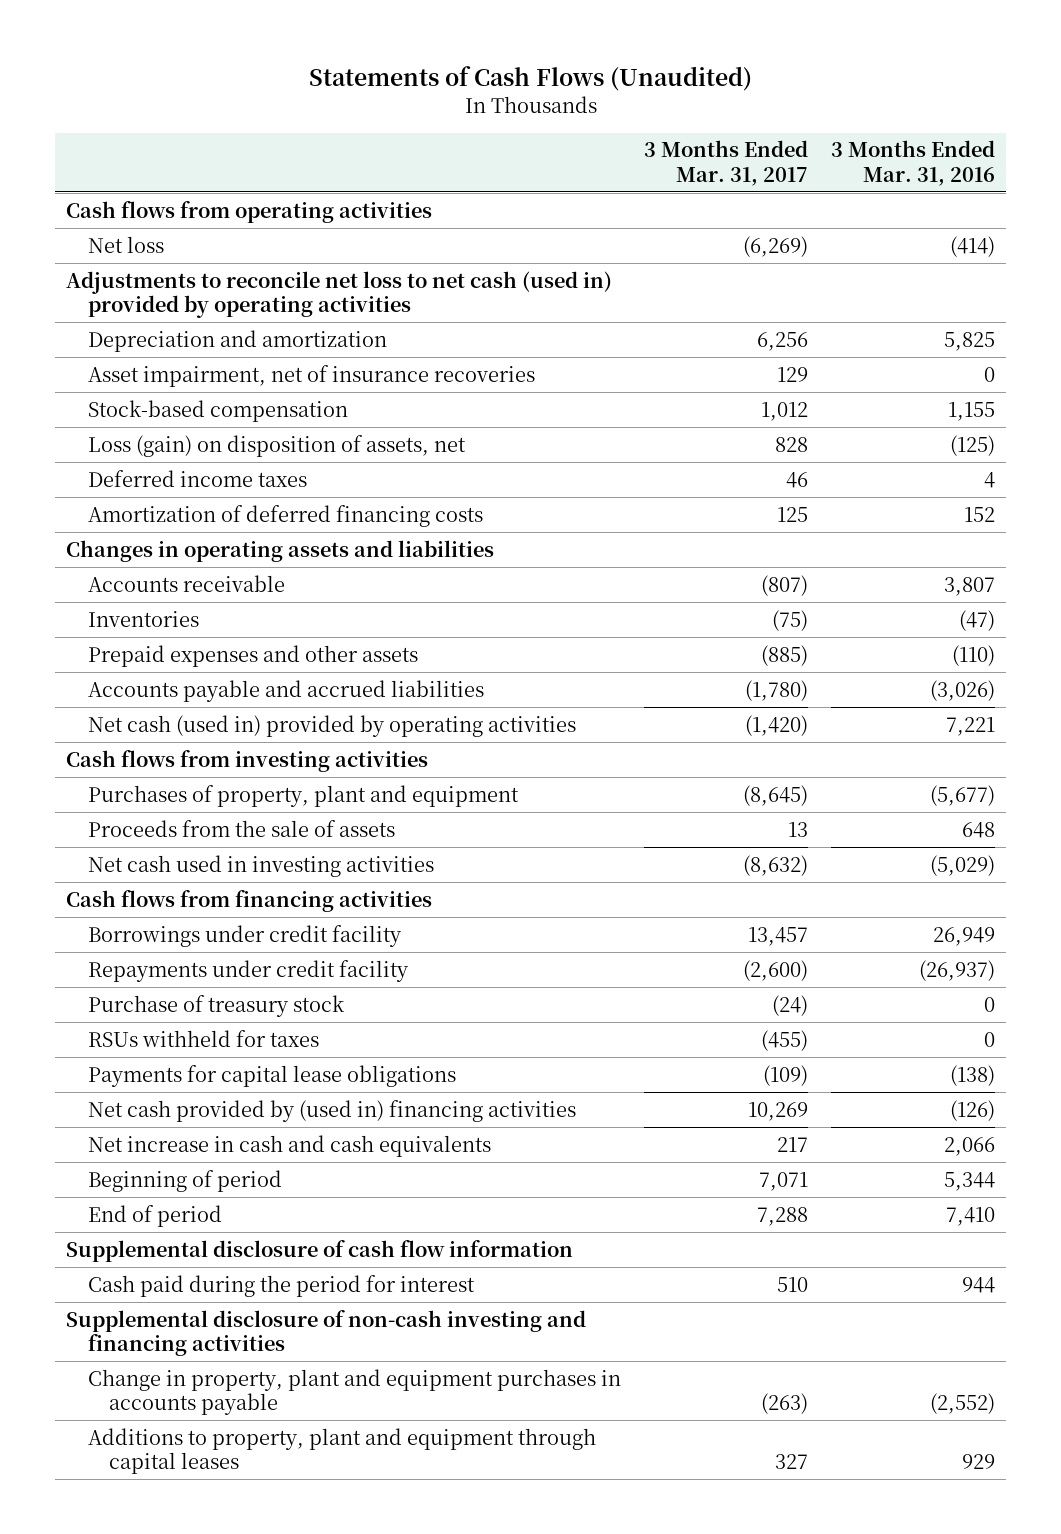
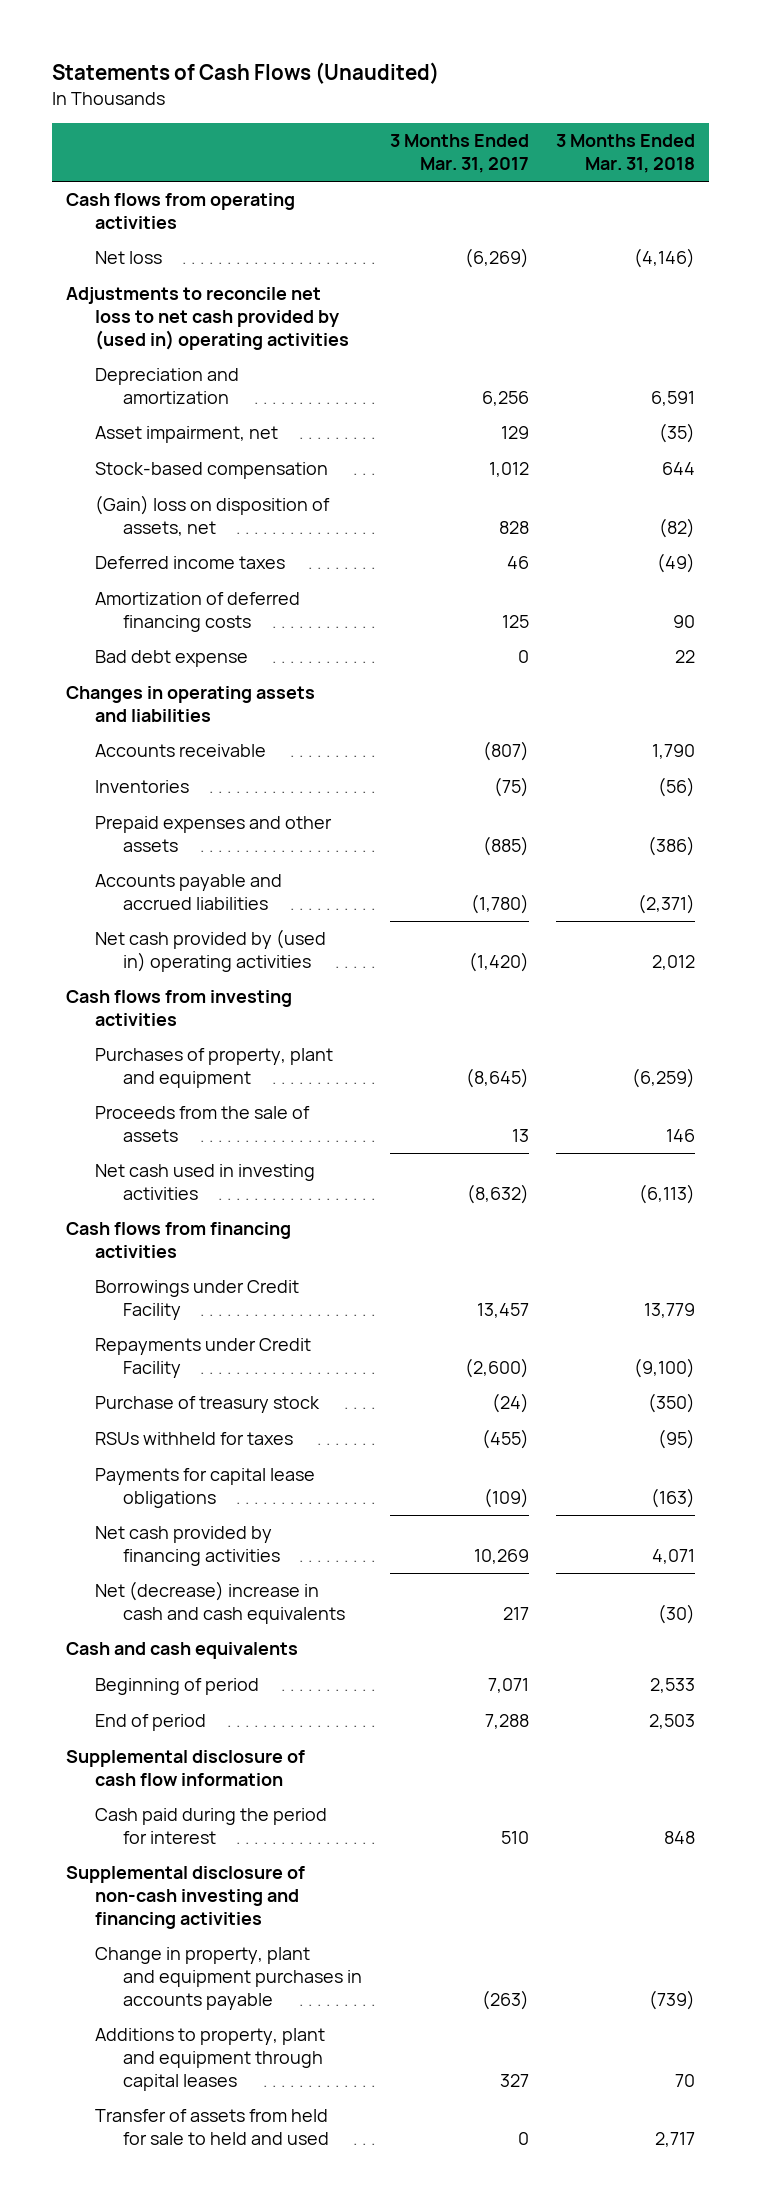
[830,140,995,186] 3 Months Ended Mar. 31, 2016 -> none
none -> [555,133,695,173] 3 Months Ended Mar. 31, 2018
[66,270,613,318] Adjustments to reconcile net loss to net cash (used in) provided by operating activities -> [66,287,349,351] Adjustments to reconcile net loss to net cash provided by (used in) operating activities
[87,364,535,387] Asset impairment, net of insurance recoveries -> [94,426,278,444] Asset impairment, net
[87,434,466,457] Loss (gain) on disposition of assets, net -> [94,495,330,537] (Gain) loss on disposition of assets, net
none -> [94,650,248,668] Bad debt expense
[87,714,576,737] Net cash (used in) provided by operating activities -> [94,929,326,973] Net cash provided by (used in) operating activities
[87,924,402,947] Borrowings under credit facility -> [94,1280,299,1321] Borrowings under Credit Facility
[87,959,409,982] Repayments under credit facility -> [94,1338,311,1379] Repayments under Credit Facility
[87,1099,576,1122] Net cash provided by (used in) financing activities -> [94,1526,281,1567] Net cash provided by financing activities
[87,1134,491,1157] Net increase in cash and cash equivalents -> [94,1581,346,1625] Net (decrease) increase in cash and cash equivalents
none -> [66,1642,299,1660] Cash and cash equivalents
none -> [94,2109,330,2146] Transfer of assets from held for sale to held and used

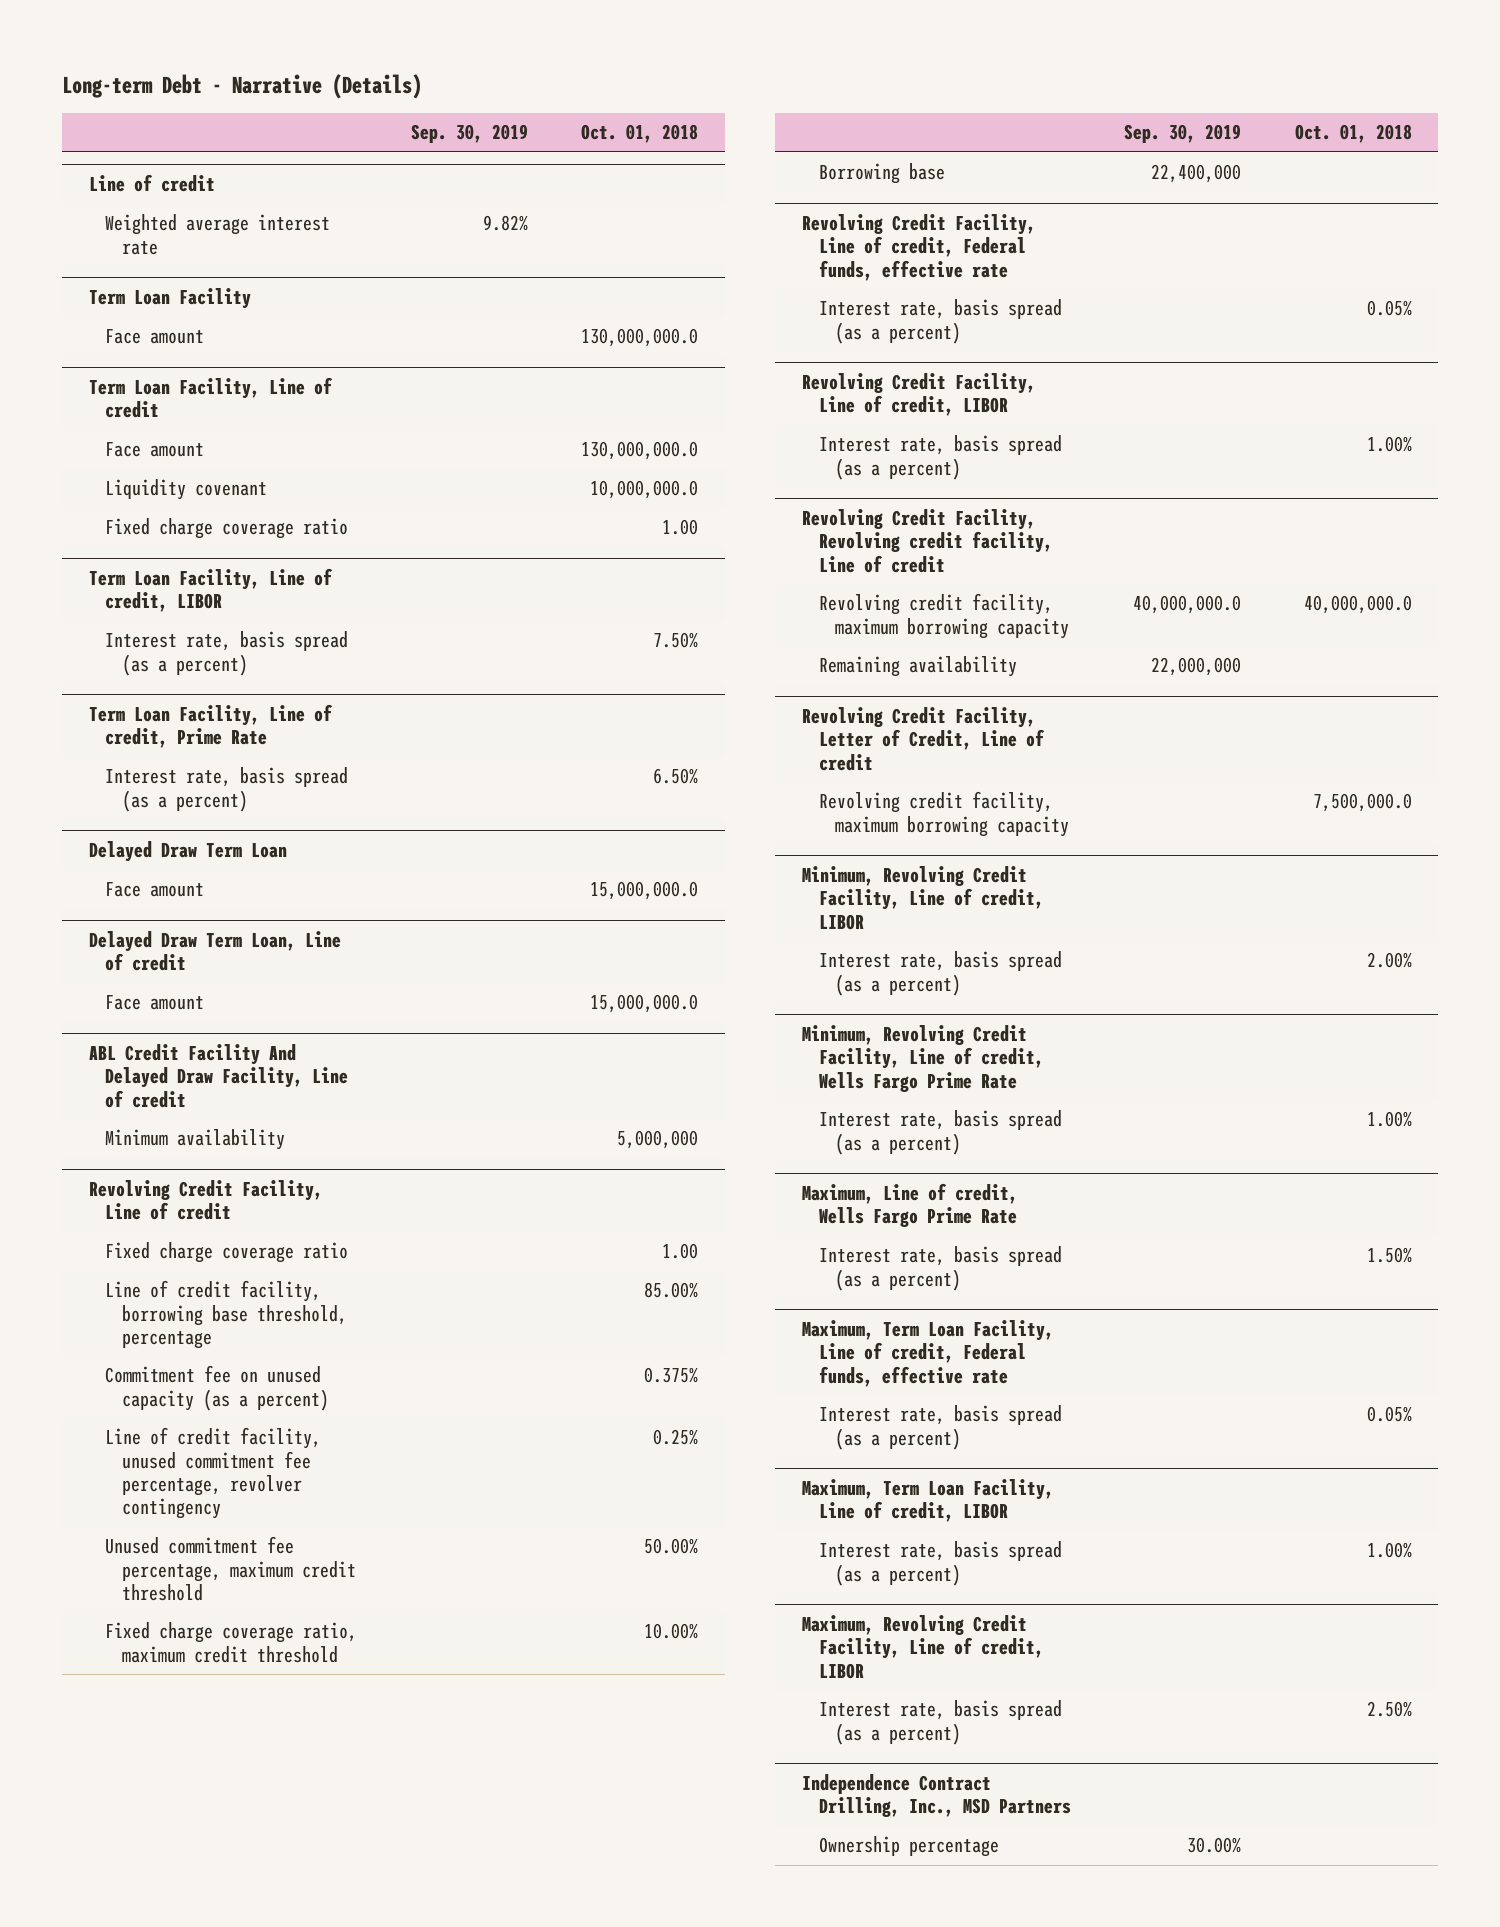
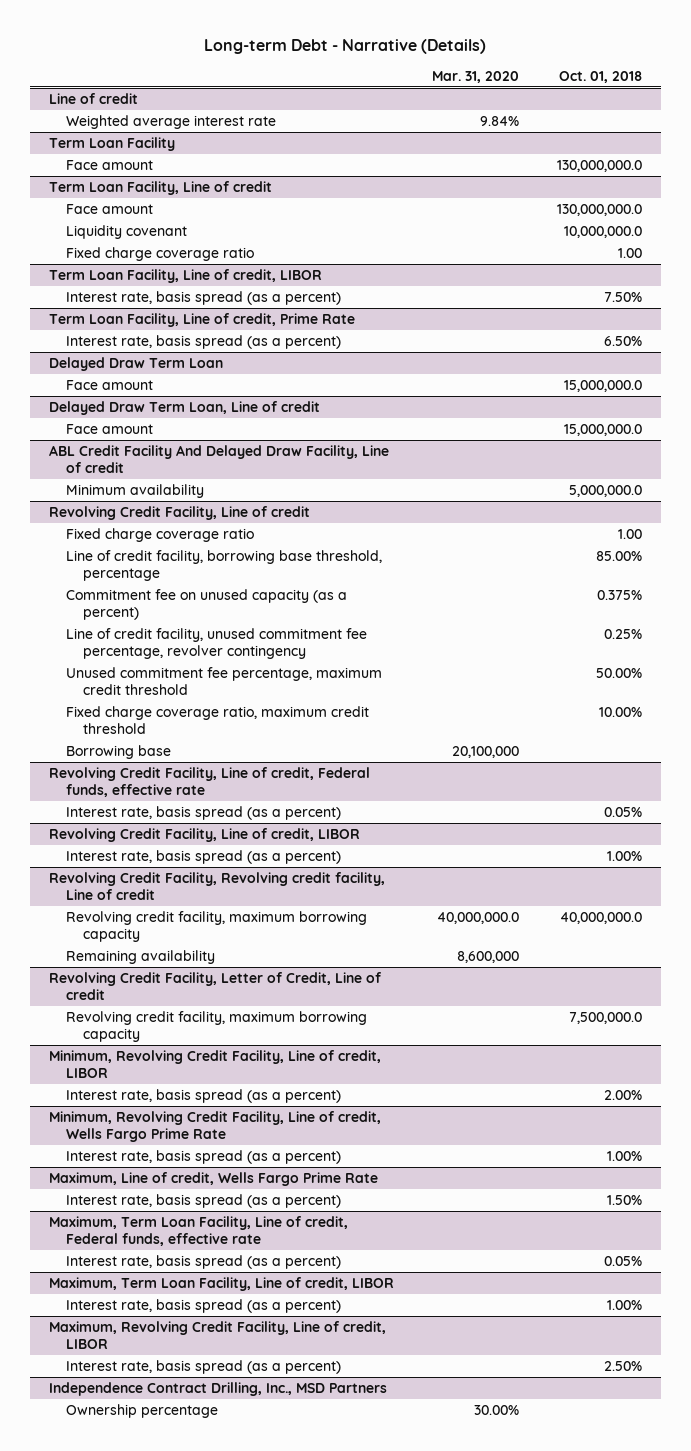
[410,124,528,144] Sep. 30, 2019 -> none
none -> [431,70,519,83] Mar. 31, 2020
[617,1130,699,1150] 5,000,000 -> [568,484,642,497] 5,000,000.0

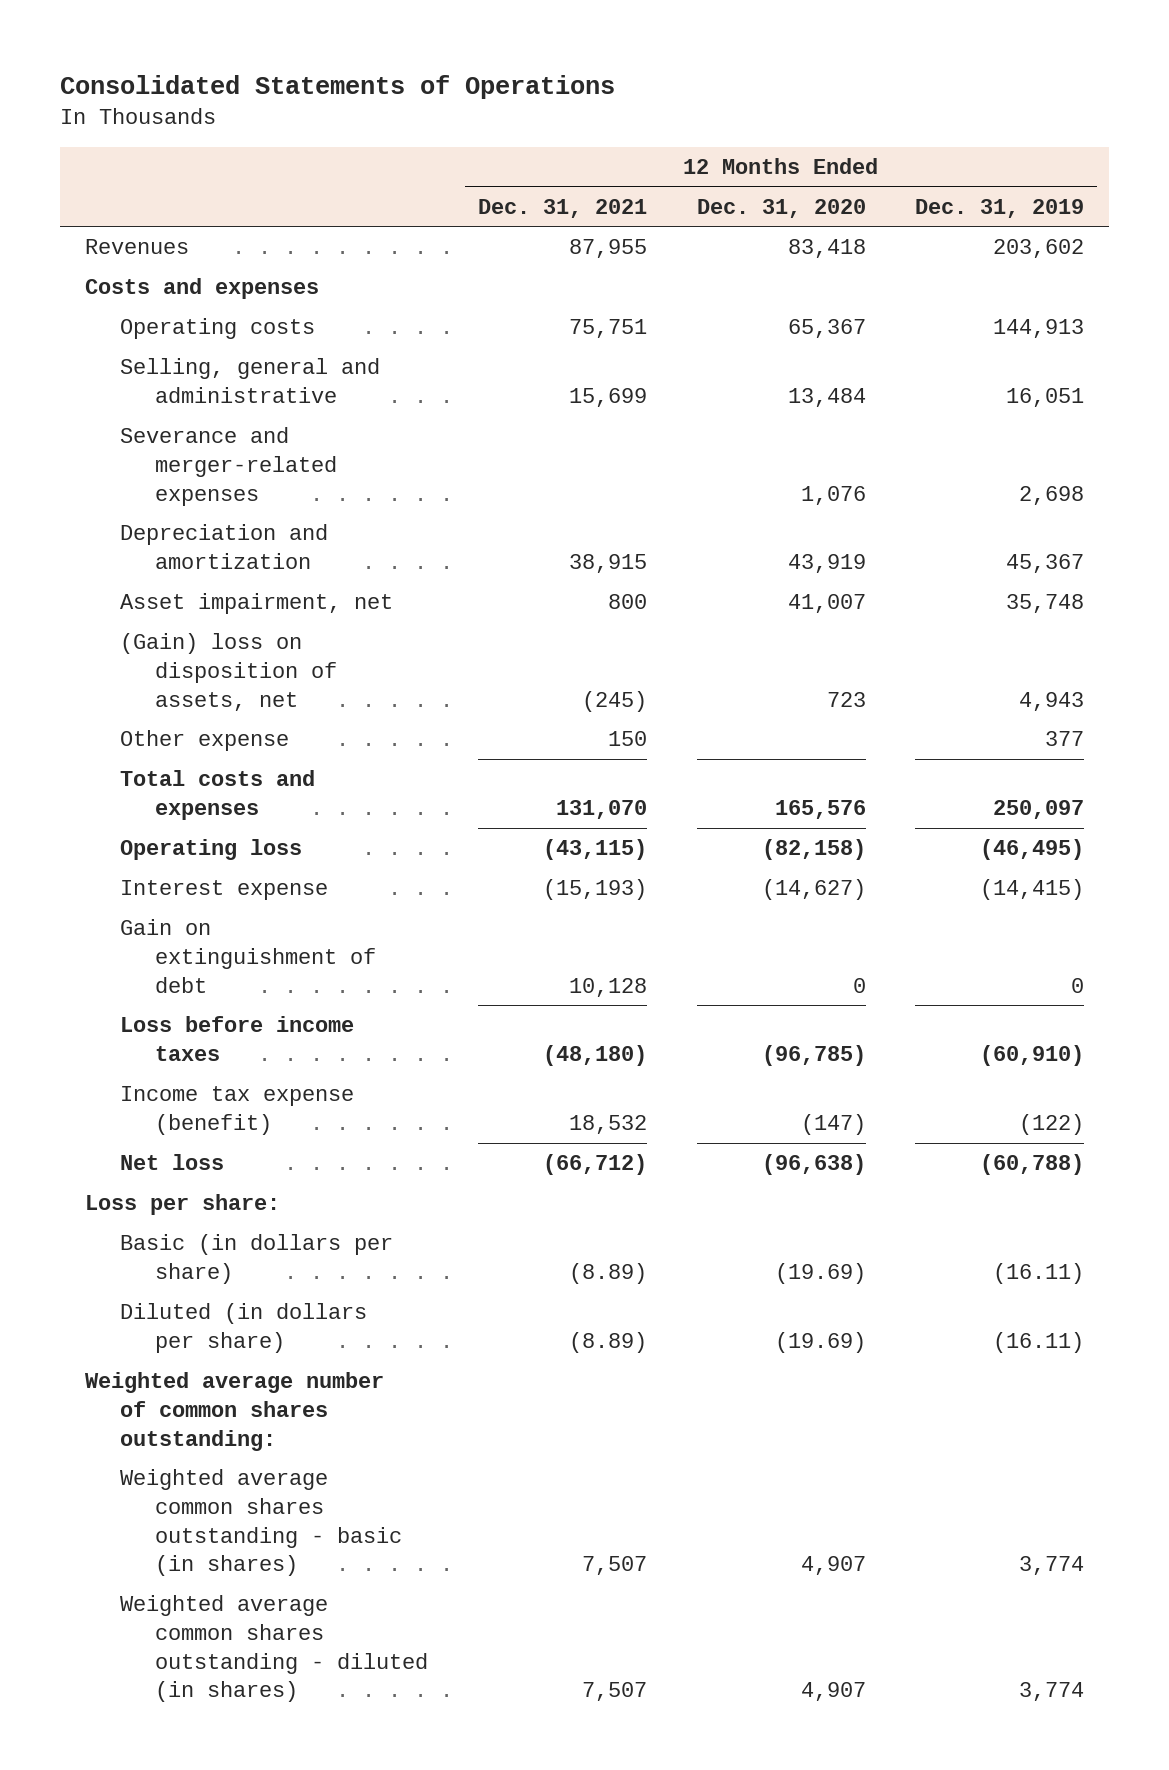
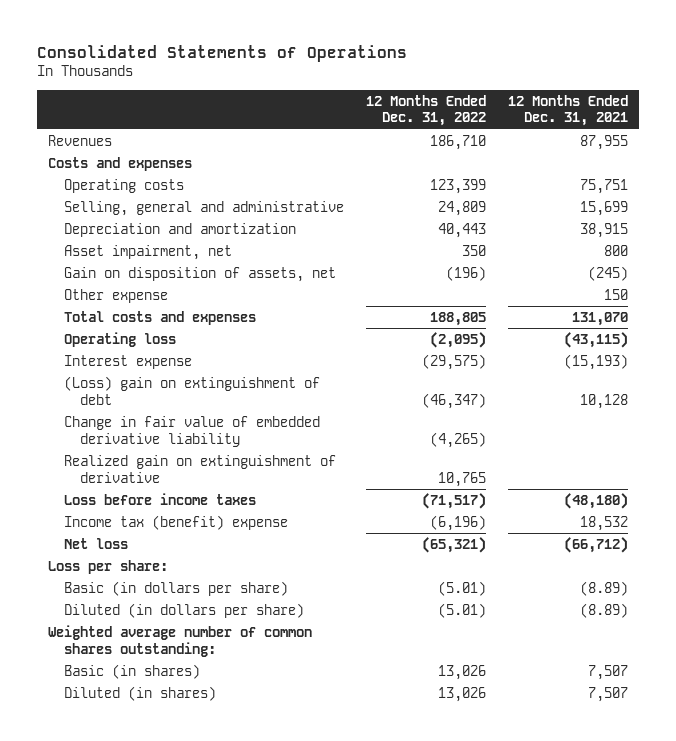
[696,198,866,218] Dec. 31, 2020 -> none
[915,198,1085,218] Dec. 31, 2019 -> none
none -> [366,94,487,127] 12 Months Ended Dec. 31, 2022
[119,427,337,506] Severance and merger-related expenses -> none
[119,633,337,711] (Gain) loss on disposition of assets, net -> [63,266,336,282] Gain on disposition of assets, net
[119,919,376,993] Gain on extinguishment of debt -> [63,375,320,405] (Loss) gain on extinguishment of debt
none -> [63,415,320,447] Change in fair value of embedded derivative liability
none -> [63,454,336,483] Realized gain on extinguishment of derivative
[119,1086,354,1136] Income tax expense (benefit) -> [63,514,288,530] Income tax (benefit) expense
[119,1469,402,1577] Weighted average common shares outstanding - basic (in shares) -> [63,663,200,679] Basic (in shares)
[119,1595,428,1703] Weighted average common shares outstanding - diluted (in shares) -> [63,685,216,701] Diluted (in shares)

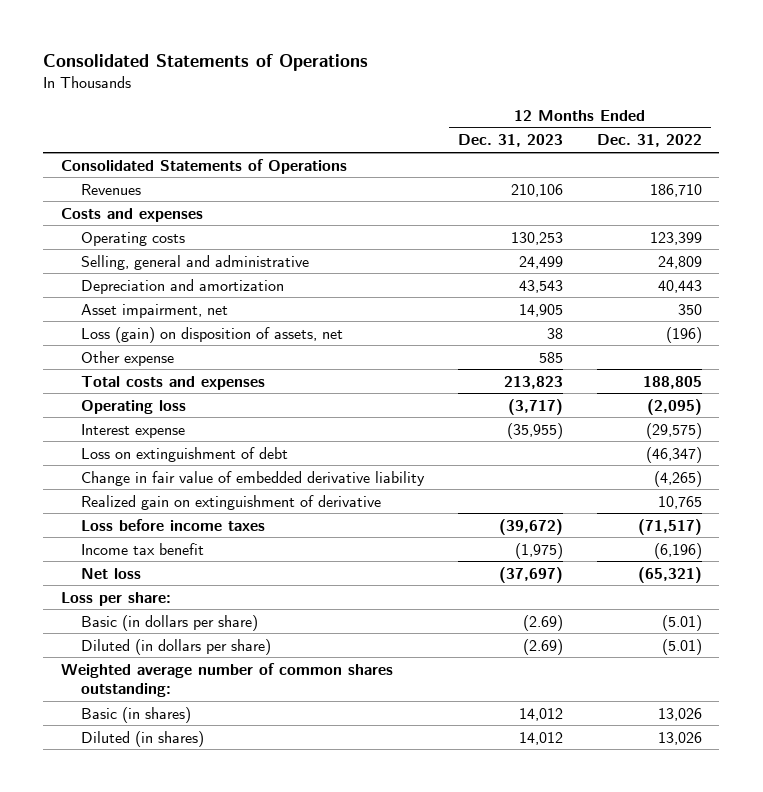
[508,94,629,127] 12 Months Ended Dec. 31, 2021 -> none
none -> [457,134,563,148] Dec. 31, 2023
none -> [60,158,347,174] Consolidated Statements of Operations
[63,266,336,282] Gain on disposition of assets, net -> [80,326,343,343] Loss (gain) on disposition of assets, net
[63,375,320,405] (Loss) gain on extinguishment of debt -> [80,446,288,462] Loss on extinguishment of debt
[63,514,288,530] Income tax (benefit) expense -> [80,542,204,555] Income tax benefit

